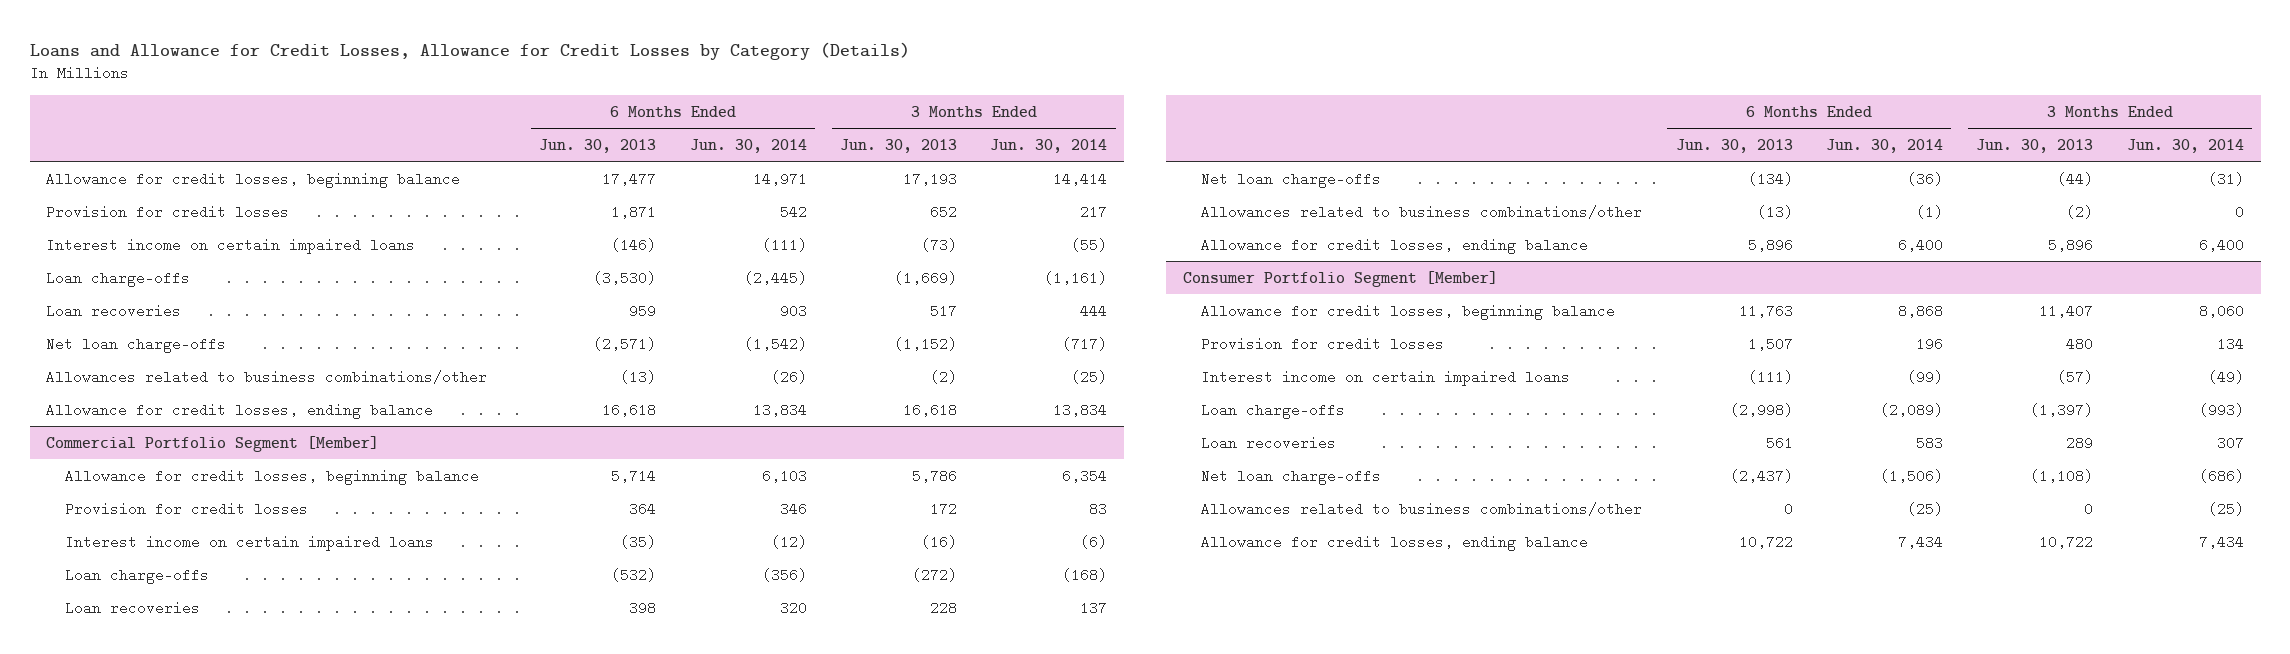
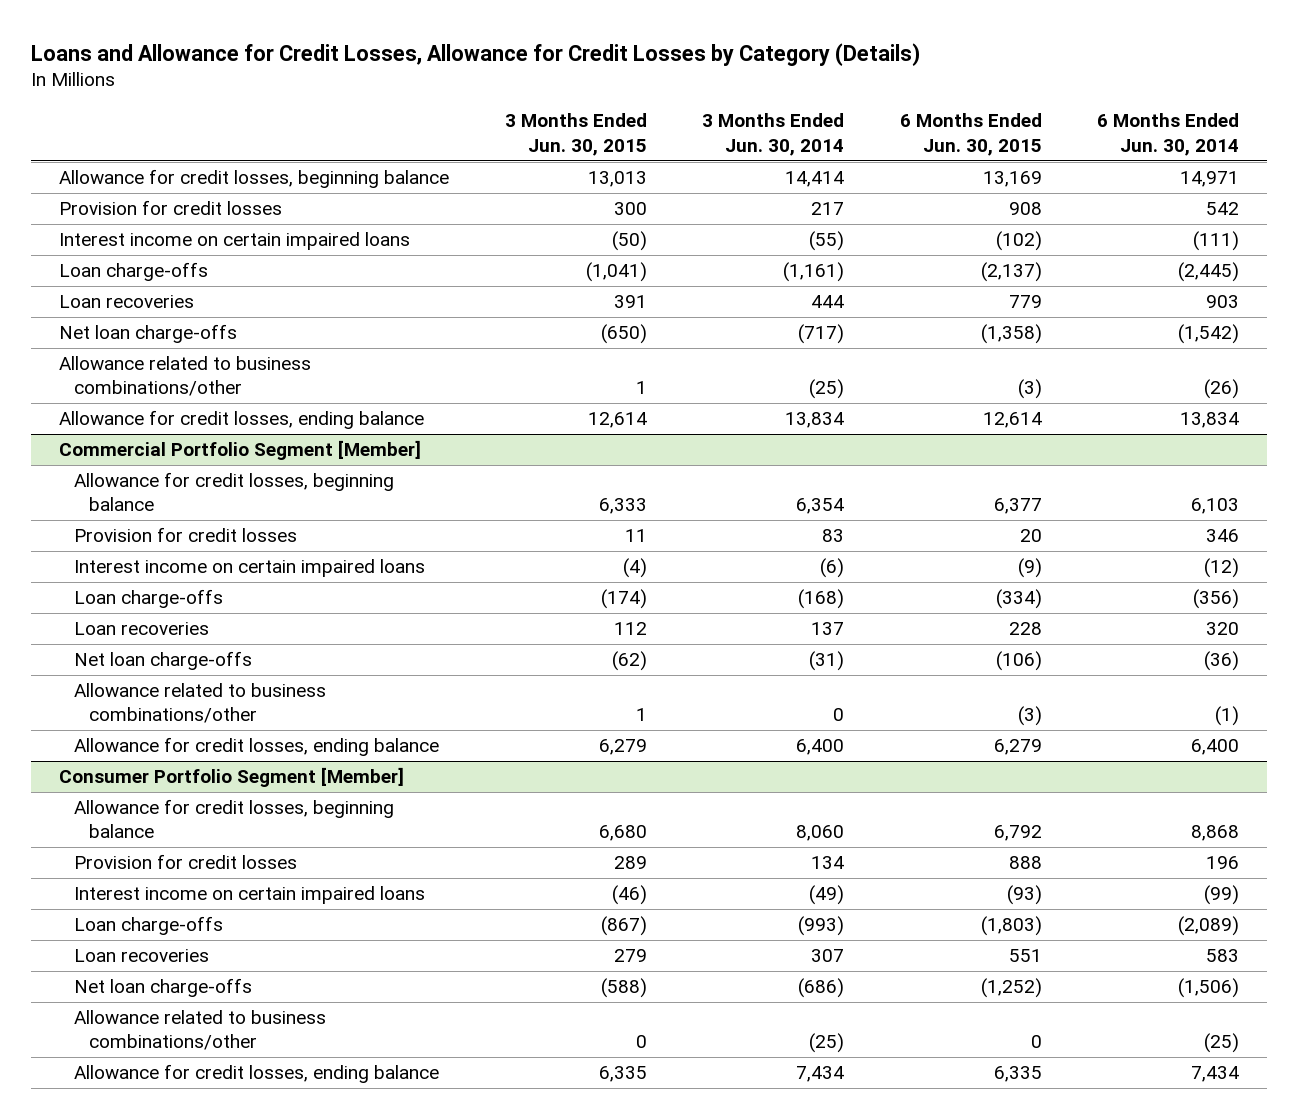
[539,138,657,153] Jun. 30, 2013 -> none
[840,138,958,153] Jun. 30, 2013 -> none
none -> [504,113,647,156] 3 Months Ended Jun. 30, 2015
none -> [899,113,1042,156] 6 Months Ended Jun. 30, 2015
[46,369,488,384] Allowances related to business combinations/other -> [59,356,312,397] Allowance related to business combinations/other
[1201,204,1643,219] Allowances related to business combinations/other -> [73,683,326,724] Allowance related to business combinations/other
[1201,501,1643,516] Allowances related to business combinations/other -> [73,1010,326,1051] Allowance related to business combinations/other

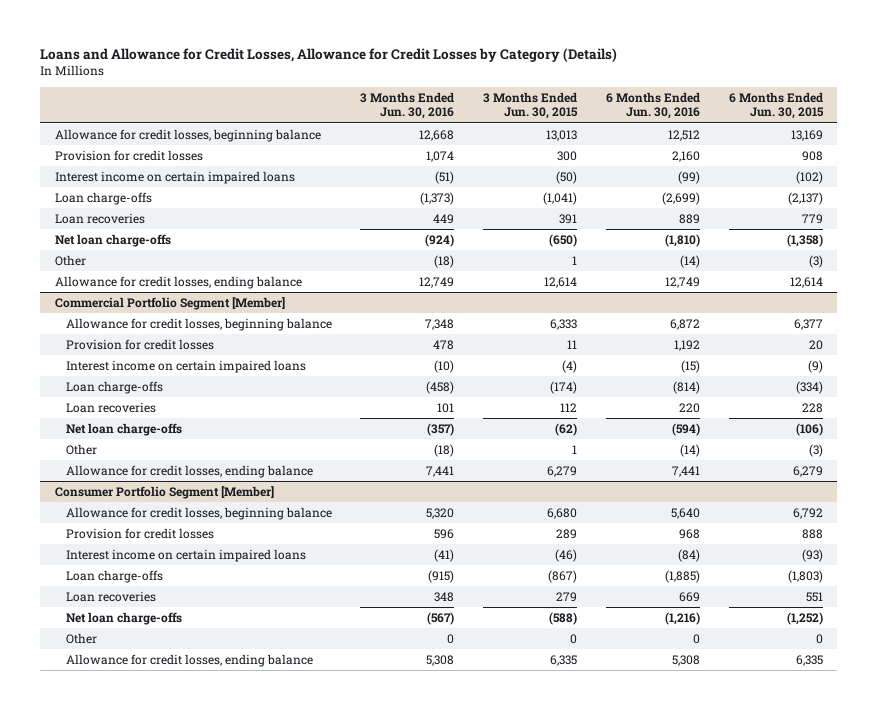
[702,113,845,156] 3 Months Ended Jun. 30, 2014 -> none
[1097,113,1240,156] 6 Months Ended Jun. 30, 2014 -> none
none -> [360,91,455,120] 3 Months Ended Jun. 30, 2016
none -> [605,91,700,120] 6 Months Ended Jun. 30, 2016
[59,356,312,397] Allowance related to business combinations/other -> [54,254,86,266] Other
[73,683,326,724] Allowance related to business combinations/other -> [65,443,97,455] Other
[73,1010,326,1051] Allowance related to business combinations/other -> [65,632,97,644] Other

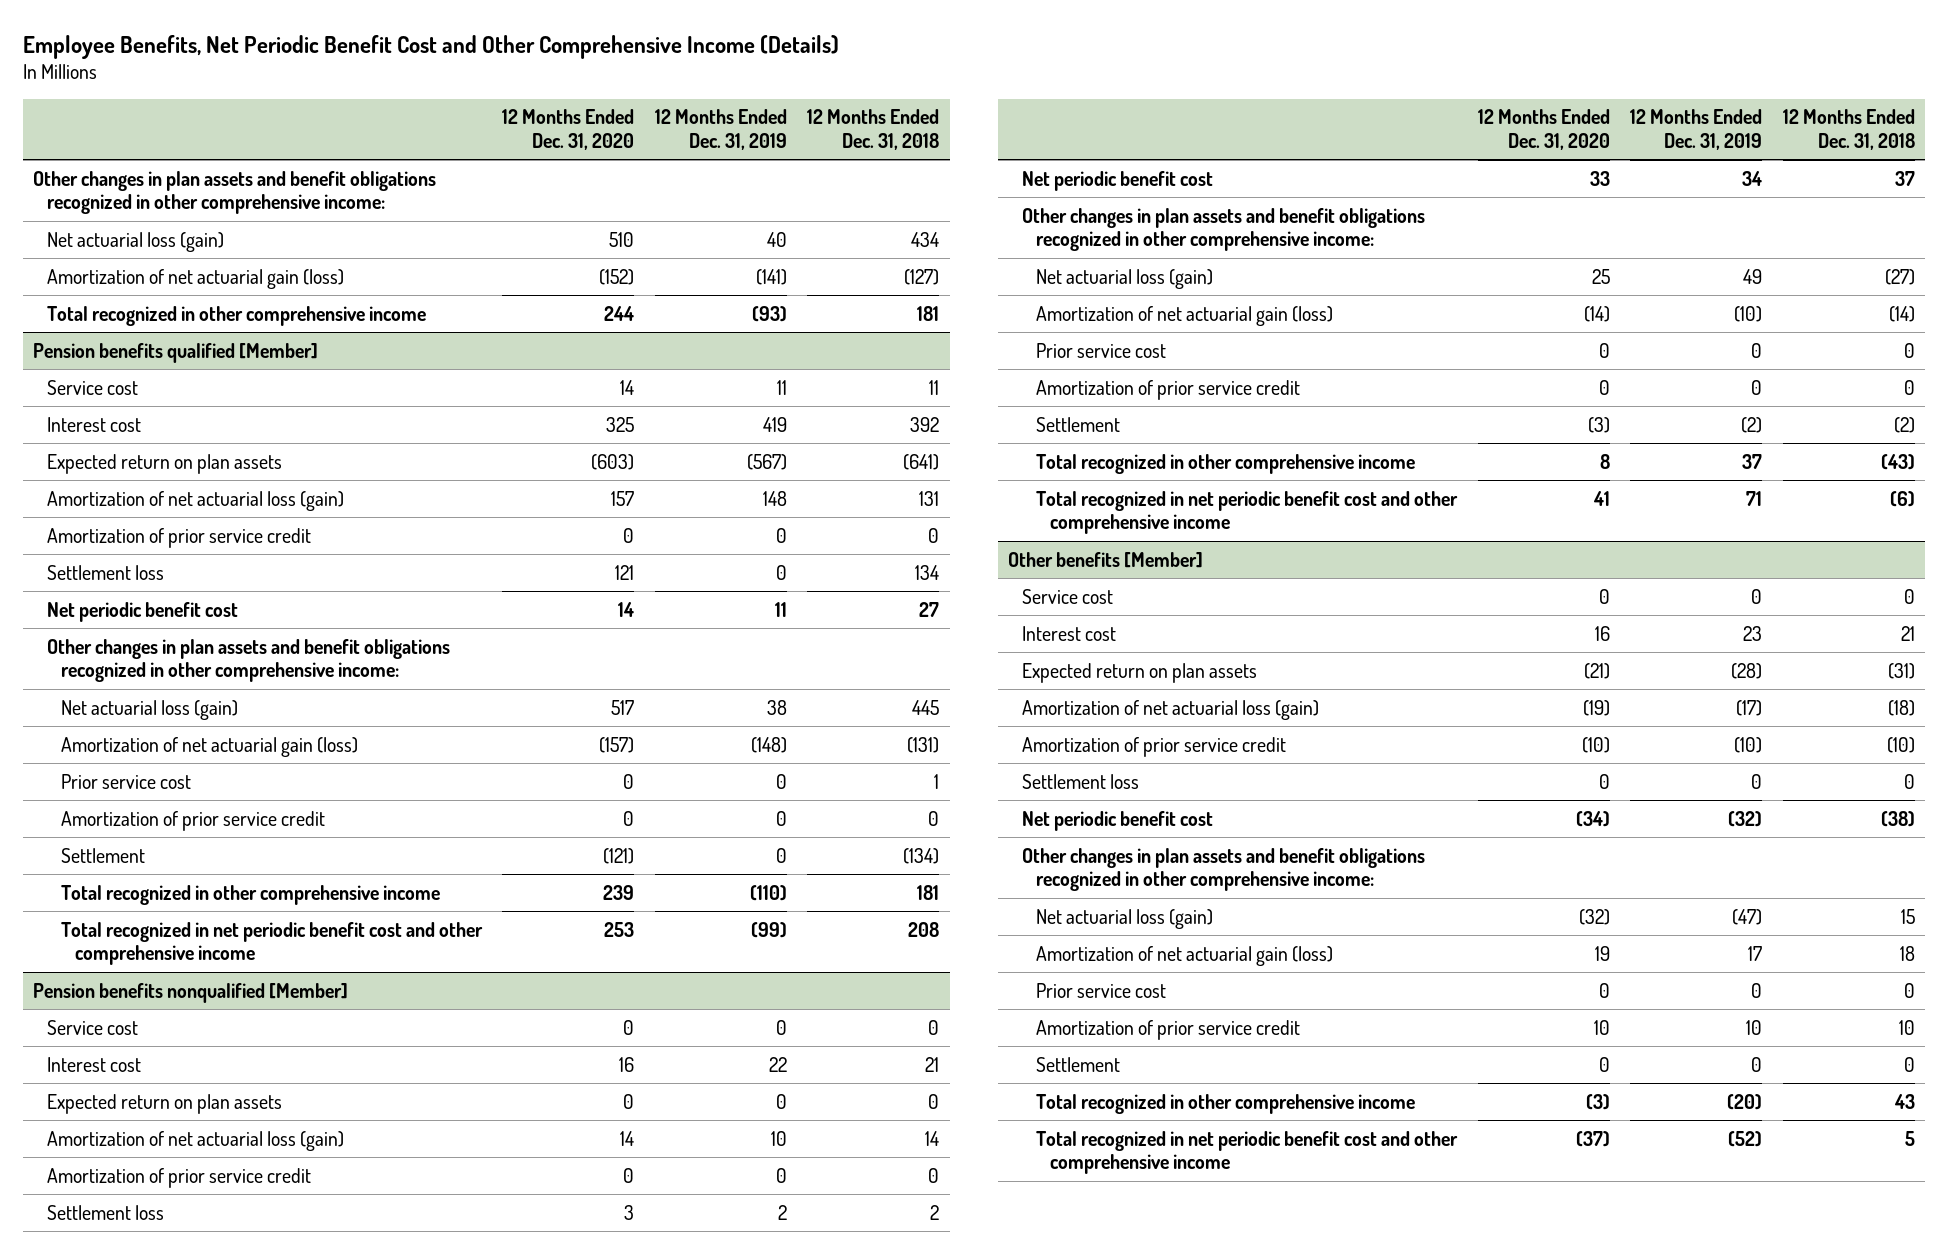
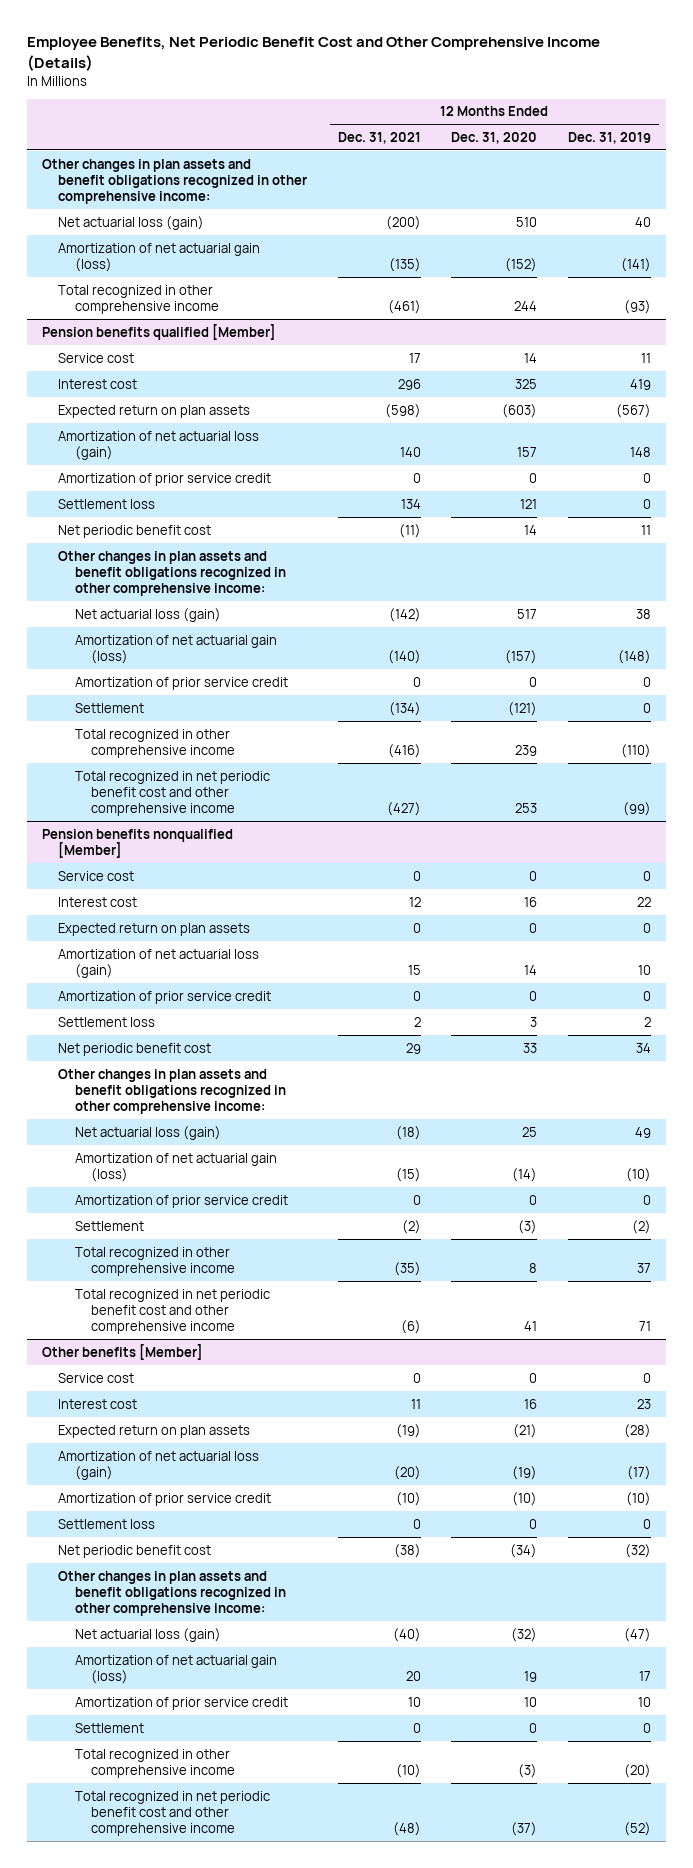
[807,109,940,150] 12 Months Ended Dec. 31, 2018 -> none
none -> [337,131,421,144] Dec. 31, 2021
[61,773,192,789] Prior service cost -> none
[1036,342,1167,358] Prior service cost -> none
[1036,982,1167,998] Prior service cost -> none

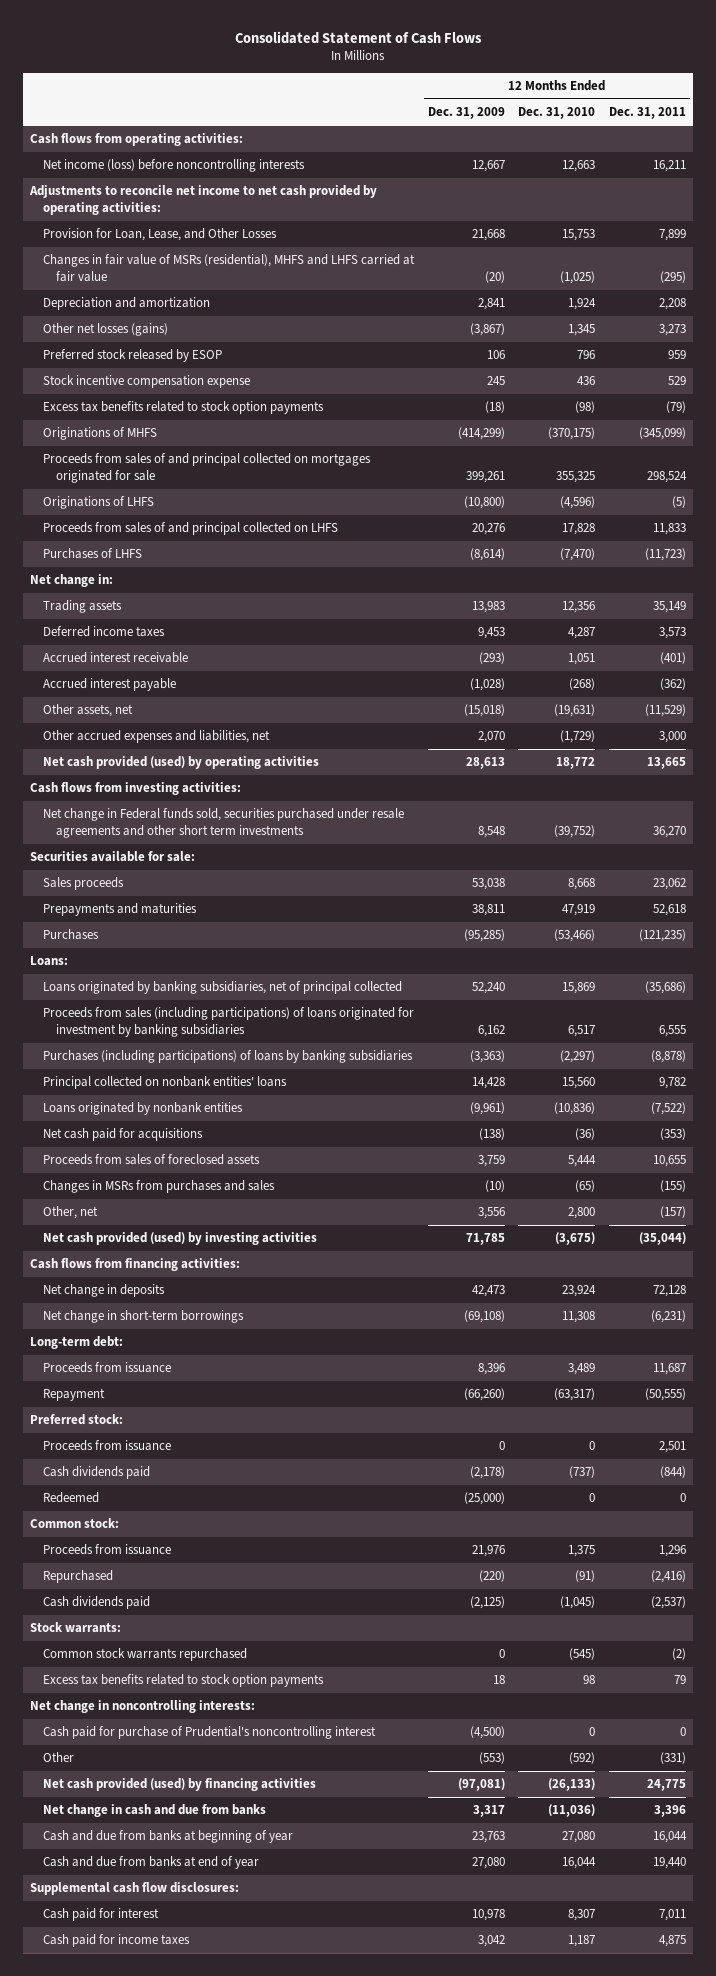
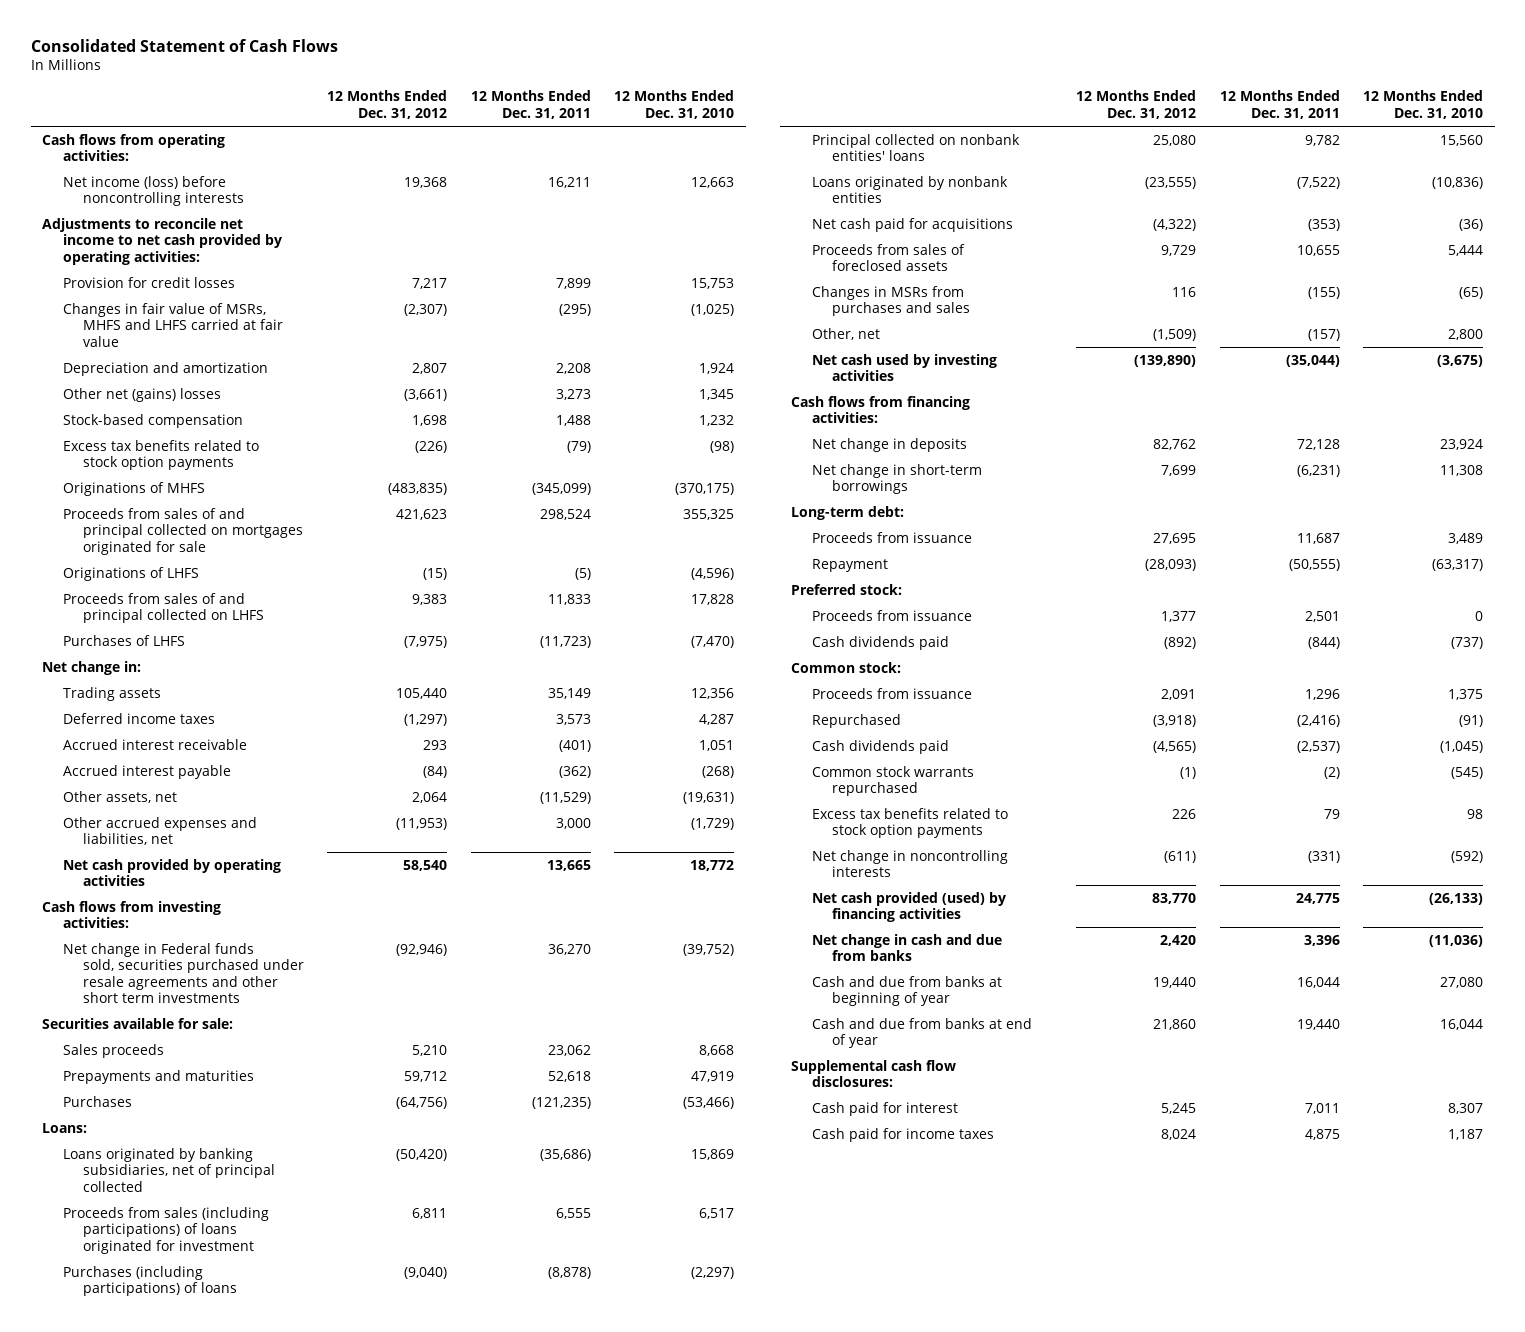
[427,107,505,120] Dec. 31, 2009 -> none
none -> [327,90,448,119] 12 Months Ended Dec. 31, 2012
[42,228,277,242] Provision for Loan, Lease, and Other Losses -> [62,276,235,288] Provision for credit losses
[42,254,415,282] Changes in fair value of MSRs (residential), MHFS and LHFS carried at fair value -> [62,302,284,347] Changes in fair value of MSRs, MHFS and LHFS carried at fair value
[42,349,222,363] Preferred stock released by ESOP -> none
[42,375,250,389] Stock incentive compensation expense -> none
[42,323,168,337] Other net losses (gains) -> [62,387,221,402] Other net (gains) losses
none -> [62,413,243,428] Stock-based compensation
[42,756,319,770] Net cash provided (used) by operating activities -> [62,858,281,887] Net cash provided by operating activities
[42,1007,414,1037] Proceeds from sales (including participations) of loans originated for investment by banking subsidiaries -> [62,1206,269,1254] Proceeds from sales (including participations) of loans originated for investment
[42,1050,413,1064] Purchases (including participations) of loans by banking subsidiaries -> [62,1265,238,1297] Purchases (including participations) of loans
[42,1232,317,1246] Net cash provided (used) by investing activities -> [811,353,997,382] Net cash used by investing activities
[42,1492,99,1504] Redeemed -> none
[29,1622,121,1634] Stock warrants: -> none
[29,1700,255,1714] Net change in noncontrolling interests: -> none
[42,1726,376,1740] Cash paid for purchase of Prudential's noncontrolling interest -> none
[42,1752,74,1763] Other -> [811,849,1008,878] Net change in noncontrolling interests

